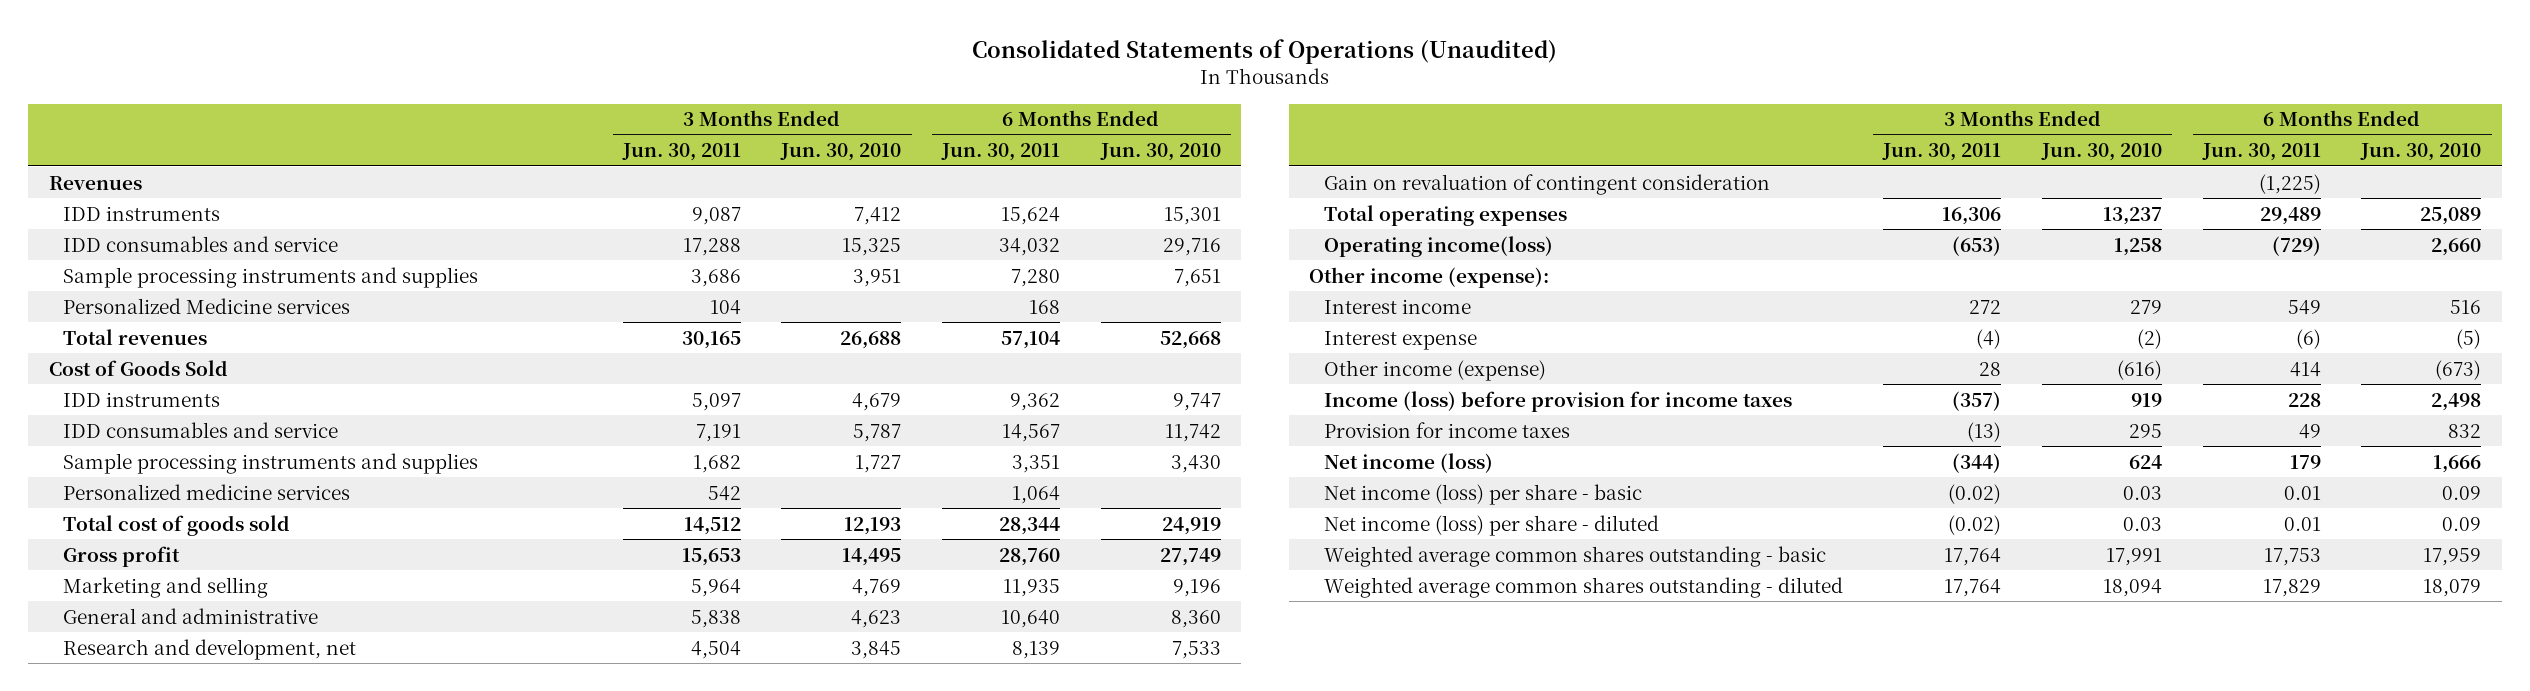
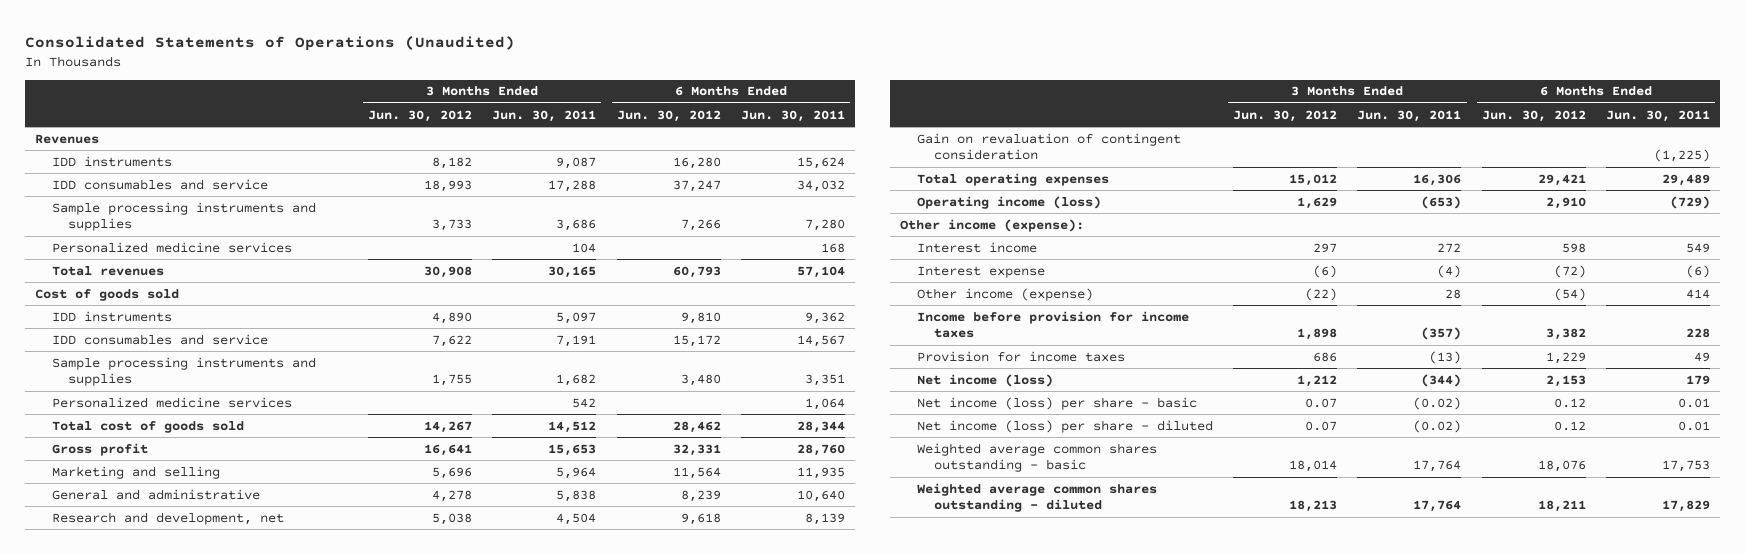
[780,143,902,162] Jun. 30, 2010 -> none
[1099,143,1221,162] Jun. 30, 2010 -> none
none -> [368,109,473,122] Jun. 30, 2012
none -> [616,109,721,122] Jun. 30, 2012
[63,297,351,314] Personalized Medicine services -> [51,241,292,253] Personalized medicine services
[48,359,228,376] Cost of Goods Sold -> [35,288,180,301] Cost of goods sold
[1323,235,1553,257] Operating income(loss) -> [916,195,1101,209] Operating income (loss)
[1323,390,1792,412] Income (loss) before provision for income taxes -> [916,310,1189,339] Income before provision for income taxes

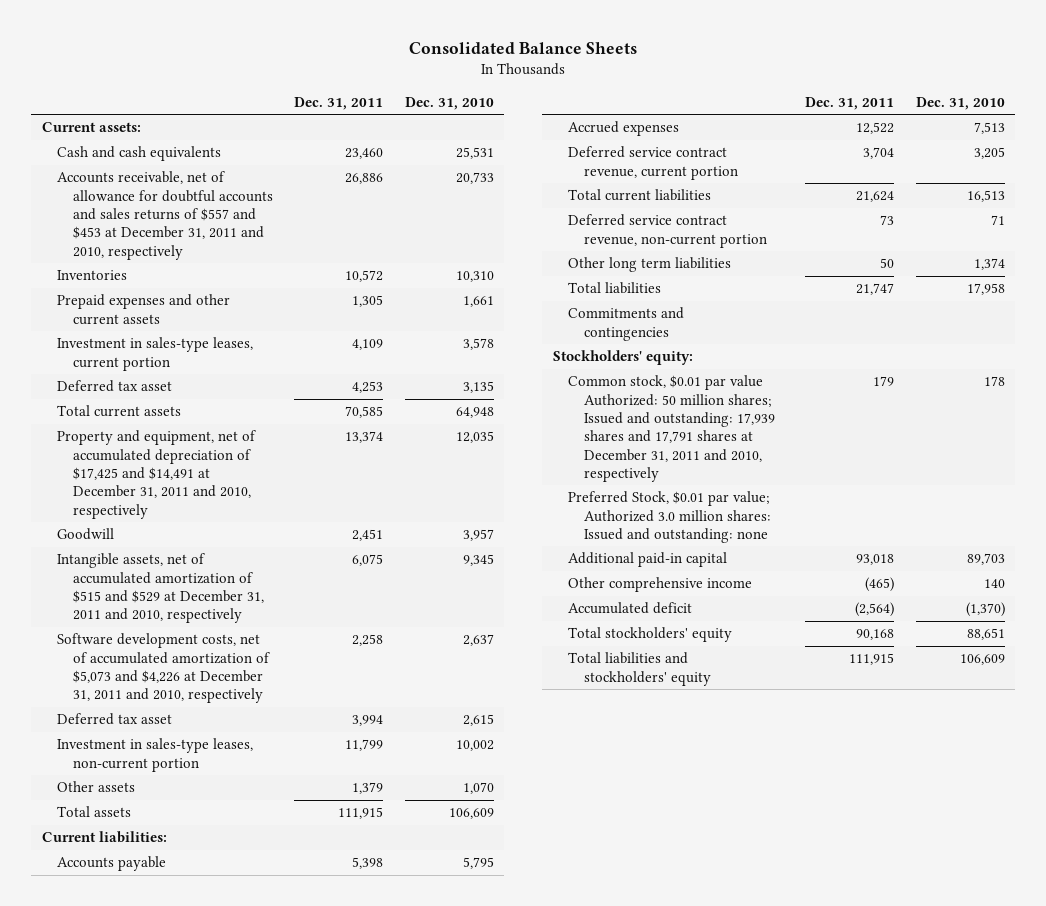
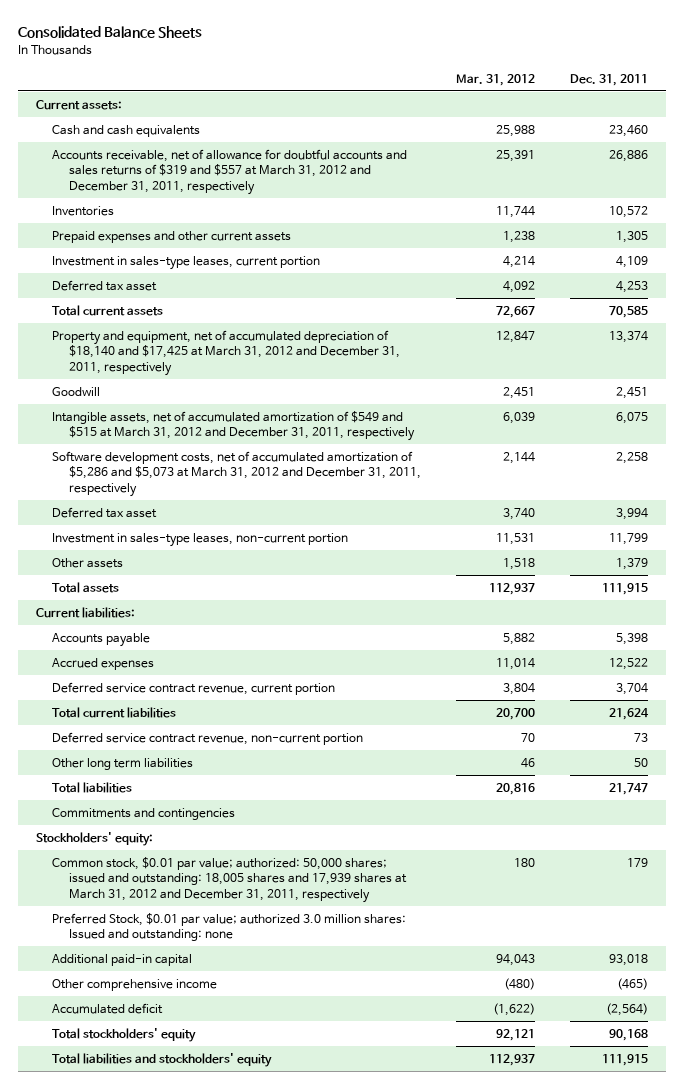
[404,96,494,110] Dec. 31, 2010 -> none
none -> [456,73,536,86] Mar. 31, 2012
[57,171,273,260] Accounts receivable, net of allowance for doubtful accounts and sales returns of $557 and $453 at December 31, 2011 and 2010, respectively -> [52,148,408,195] Accounts receivable, net of allowance for doubtful accounts and sales returns of $319 and $557 at March 31, 2012 and December 31, 2011, respectively
[57,430,257,519] Property and equipment, net of accumulated depreciation of $17,425 and $14,491 at December 31, 2011 and 2010, respectively -> [52,329,400,376] Property and equipment, net of accumulated depreciation of $18,140 and $17,425 at March 31, 2012 and December 31, 2011, respectively
[57,553,264,624] Intangible assets, net of accumulated amortization of $515 and $529 at December 31, 2011 and 2010, respectively -> [52,410,415,442] Intangible assets, net of accumulated amortization of $549 and $515 at March 31, 2012 and December 31, 2011, respectively
[57,633,270,704] Software development costs, net of accumulated amortization of $5,073 and $4,226 at December 31, 2011 and 2010, respectively -> [52,450,421,497] Software development costs, net of accumulated amortization of $5,286 and $5,073 at March 31, 2012 and December 31, 2011, respectively
[568,375,775,483] Common stock, $0.01 par value Authorized: 50 million shares; Issued and outstanding: 17,939 shares and 17,791 shares at December 31, 2011 and 2010, respectively -> [52,856,407,903] Common stock, $0.01 par value; authorized: 50,000 shares; issued and outstanding: 18,005 shares and 17,939 shares at March 31, 2012 and December 31, 2011, respectively
[568,491,771,543] Preferred Stock, $0.01 par value; Authorized 3.0 million shares: Issued and outstanding: none -> [52,912,407,942] Preferred Stock, $0.01 par value; authorized 3.0 million shares: Issued and outstanding: none

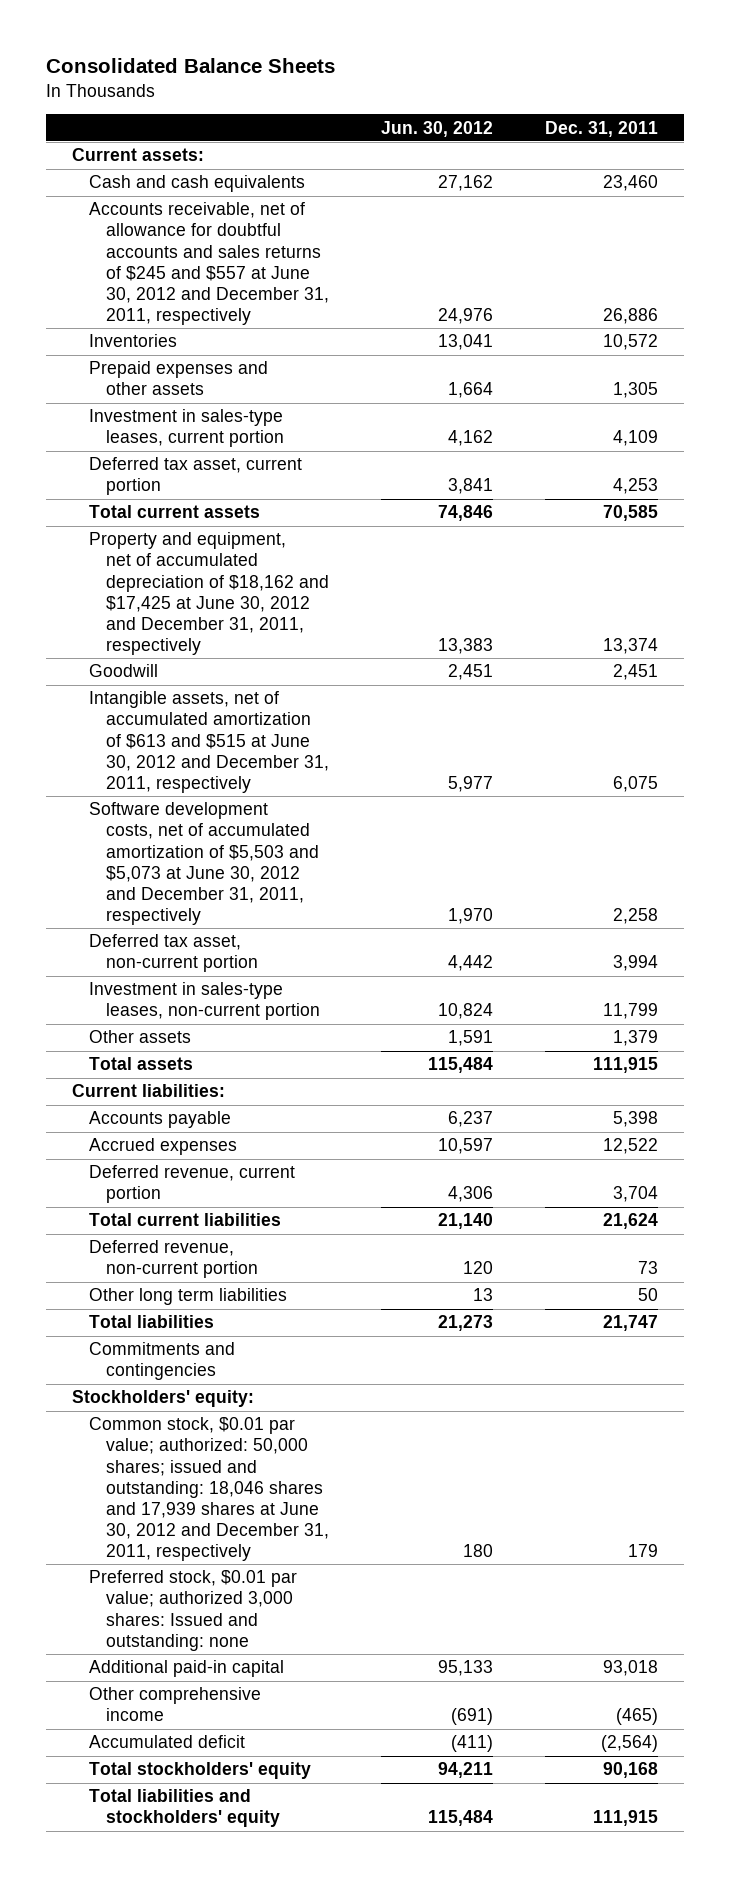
[456,73,536,86] Mar. 31, 2012 -> none
none -> [380,120,493,137] Jun. 30, 2012
[52,148,408,195] Accounts receivable, net of allowance for doubtful accounts and sales returns of $319 and $557 at March 31, 2012 and December 31, 2011, respectively -> [88,202,329,325] Accounts receivable, net of allowance for doubtful accounts and sales returns of $245 and $557 at June 30, 2012 and December 31, 2011, respectively
[52,230,292,243] Prepaid expenses and other current assets -> [88,361,268,396] Prepaid expenses and other assets
[52,279,158,291] Deferred tax asset -> [88,457,302,496] Deferred tax asset, current portion
[52,329,400,376] Property and equipment, net of accumulated depreciation of $18,140 and $17,425 at March 31, 2012 and December 31, 2011, respectively -> [88,532,329,655] Property and equipment, net of accumulated depreciation of $18,162 and $17,425 at June 30, 2012 and December 31, 2011, respectively
[52,410,415,442] Intangible assets, net of accumulated amortization of $549 and $515 at March 31, 2012 and December 31, 2011, respectively -> [88,691,329,793] Intangible assets, net of accumulated amortization of $613 and $515 at June 30, 2012 and December 31, 2011, respectively
[52,450,421,497] Software development costs, net of accumulated amortization of $5,286 and $5,073 at March 31, 2012 and December 31, 2011, respectively -> [88,802,319,925] Software development costs, net of accumulated amortization of $5,503 and $5,073 at June 30, 2012 and December 31, 2011, respectively
[52,506,158,518] Deferred tax asset -> [88,934,258,973] Deferred tax asset, non-current portion
[52,681,336,695] Deferred service contract revenue, current portion -> [88,1165,295,1204] Deferred revenue, current portion
[52,731,364,745] Deferred service contract revenue, non-current portion -> [88,1240,258,1279] Deferred revenue, non-current portion
[52,856,407,903] Common stock, $0.01 par value; authorized: 50,000 shares; issued and outstanding: 18,005 shares and 17,939 shares at March 31, 2012 and December 31, 2011, respectively -> [88,1417,329,1562] Common stock, $0.01 par value; authorized: 50,000 shares; issued and outstanding: 18,046 shares and 17,939 shares at June 30, 2012 and December 31, 2011, respectively
[52,912,407,942] Preferred Stock, $0.01 par value; authorized 3.0 million shares: Issued and outstanding: none -> [88,1570,297,1651] Preferred stock, $0.01 par value; authorized 3,000 shares: Issued and outstanding: none

